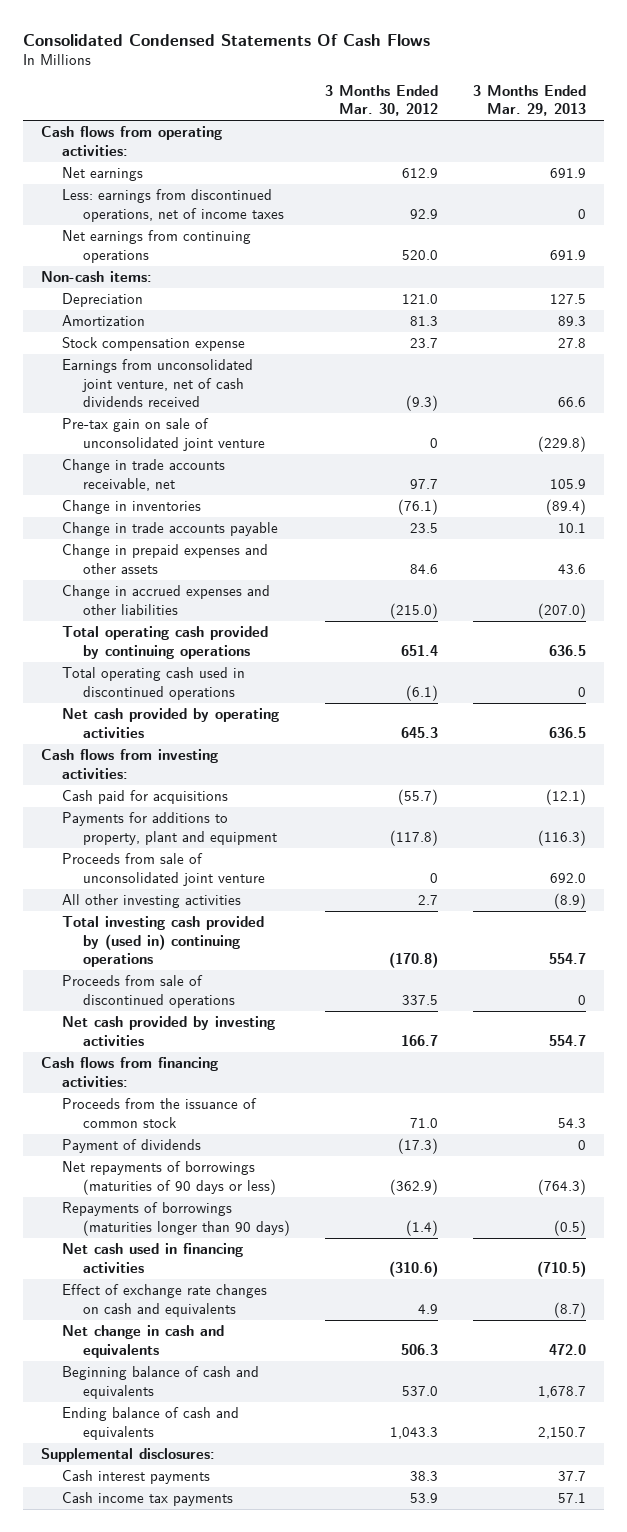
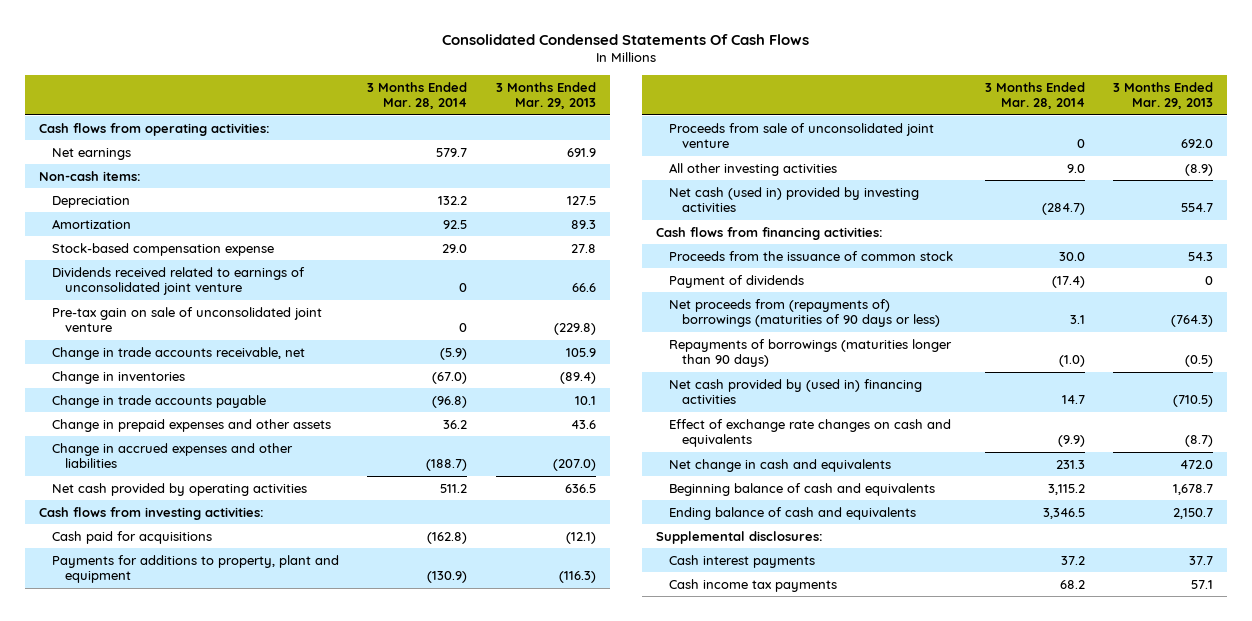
[324,84,438,117] 3 Months Ended Mar. 30, 2012 -> none
none -> [367,81,468,110] 3 Months Ended Mar. 28, 2014
[61,189,284,222] Less: earnings from discontinued operations, net of income taxes -> none
[61,230,251,263] Net earnings from continuing operations -> none
[61,337,245,352] Stock compensation expense -> [51,242,274,256] Stock-based compensation expense
[61,359,253,408] Earnings from unconsolidated joint venture, net of cash dividends received -> [51,266,305,296] Dividends received related to earnings of unconsolidated joint venture
[61,626,268,659] Total operating cash provided by continuing operations -> none
[61,667,245,700] Total operating cash used in discontinued operations -> none
[61,916,264,968] Total investing cash provided by (used in) continuing operations -> none
[61,975,235,1008] Proceeds from sale of discontinued operations -> none
[61,1016,275,1046] Net cash provided by investing activities -> [669,186,920,213] Net cash (used in) provided by investing activities
[61,1161,276,1195] Net repayments of borrowings (maturities of 90 days or less) -> [669,298,940,328] Net proceeds from (repayments of) borrowings (maturities of 90 days or less)
[61,1243,243,1273] Net cash used in financing activities -> [669,378,923,405] Net cash provided by (used in) financing activities

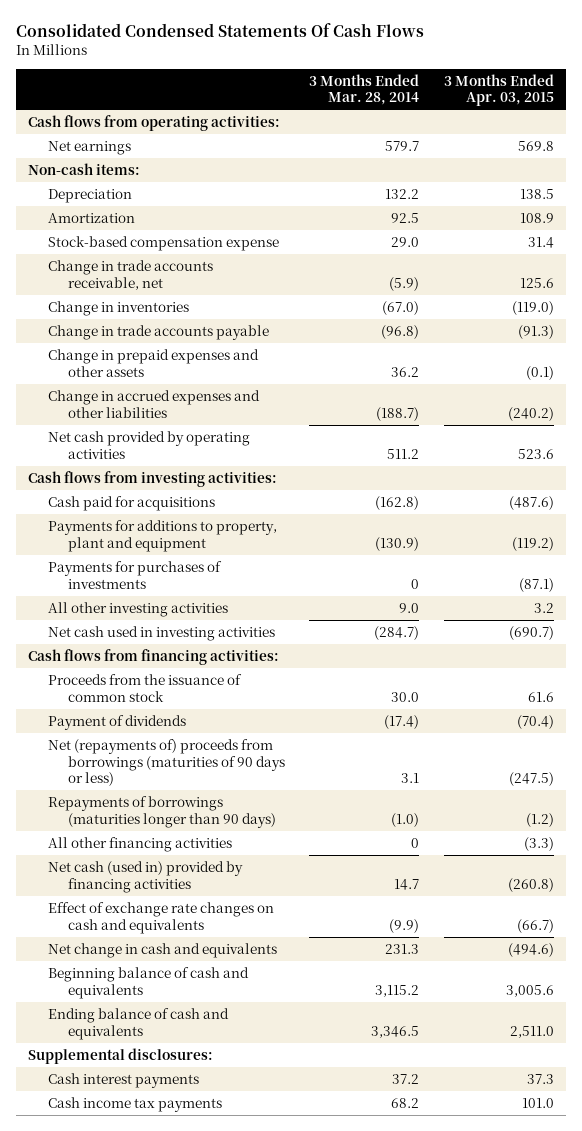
[495,81,596,110] 3 Months Ended Mar. 29, 2013 -> none
none -> [443,73,554,107] 3 Months Ended Apr. 03, 2015
[51,266,305,296] Dividends received related to earnings of unconsolidated joint venture -> none
[51,306,322,333] Pre-tax gain on sale of unconsolidated joint venture -> none
[669,122,935,149] Proceeds from sale of unconsolidated joint venture -> none
none -> [48,561,223,589] Payments for purchases of investments
[669,186,920,213] Net cash (used in) provided by investing activities -> [48,626,276,642] Net cash used in investing activities
[669,298,940,328] Net proceeds from (repayments of) borrowings (maturities of 90 days or less) -> [48,739,285,787] Net (repayments of) proceeds from borrowings (maturities of 90 days or less)
none -> [48,837,233,853] All other financing activities
[669,378,923,405] Net cash provided by (used in) financing activities -> [48,861,244,893] Net cash (used in) provided by financing activities

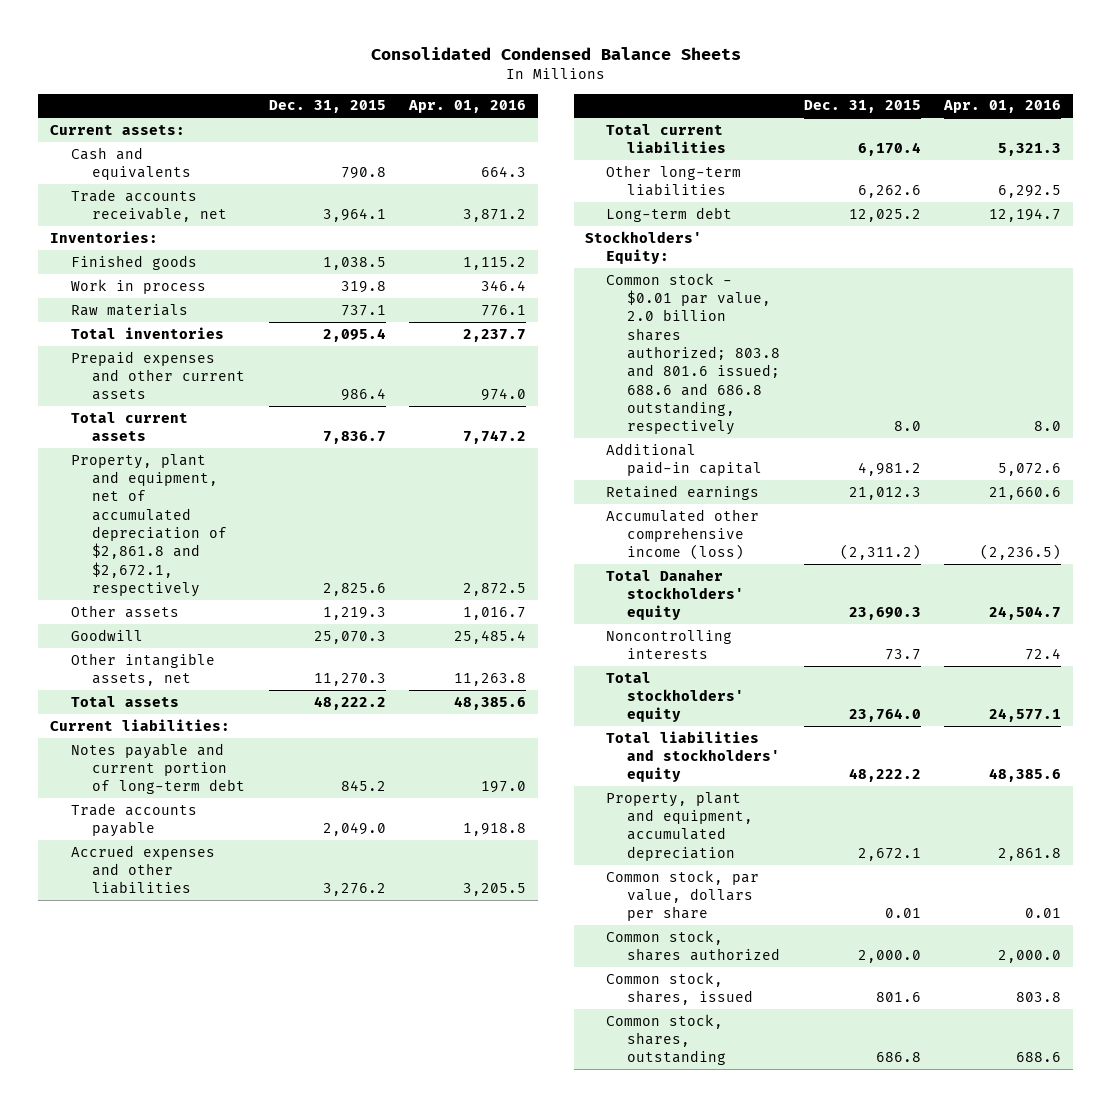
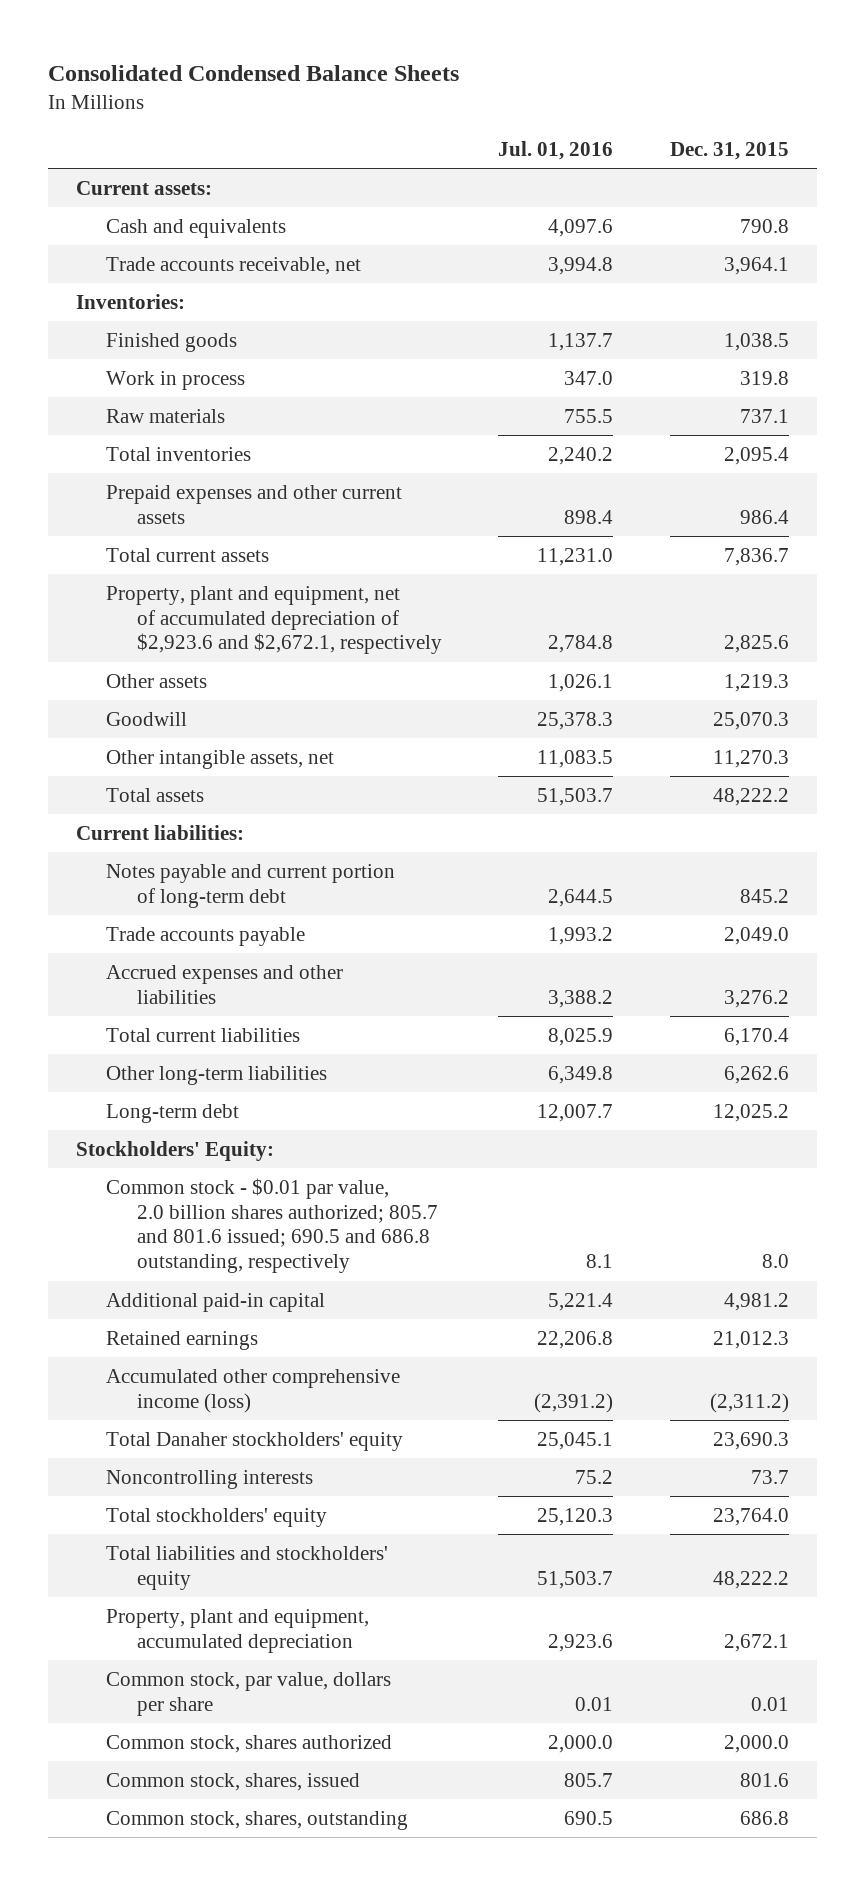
[408,100,527,114] Apr. 01, 2016 -> none
none -> [498,140,614,160] Jul. 01, 2016
[71,453,227,597] Property, plant and equipment, net of accumulated depreciation of $2,861.8 and $2,672.1, respectively -> [106,586,442,655] Property, plant and equipment, net of accumulated depreciation of $2,923.6 and $2,672.1, respectively
[606,272,781,436] Common stock - $0.01 par value, 2.0 billion shares authorized; 803.8 and 801.6 issued; 688.6 and 686.8 outstanding, respectively -> [106,1178,438,1274] Common stock - $0.01 par value, 2.0 billion shares authorized; 805.7 and 801.6 issued; 690.5 and 686.8 outstanding, respectively

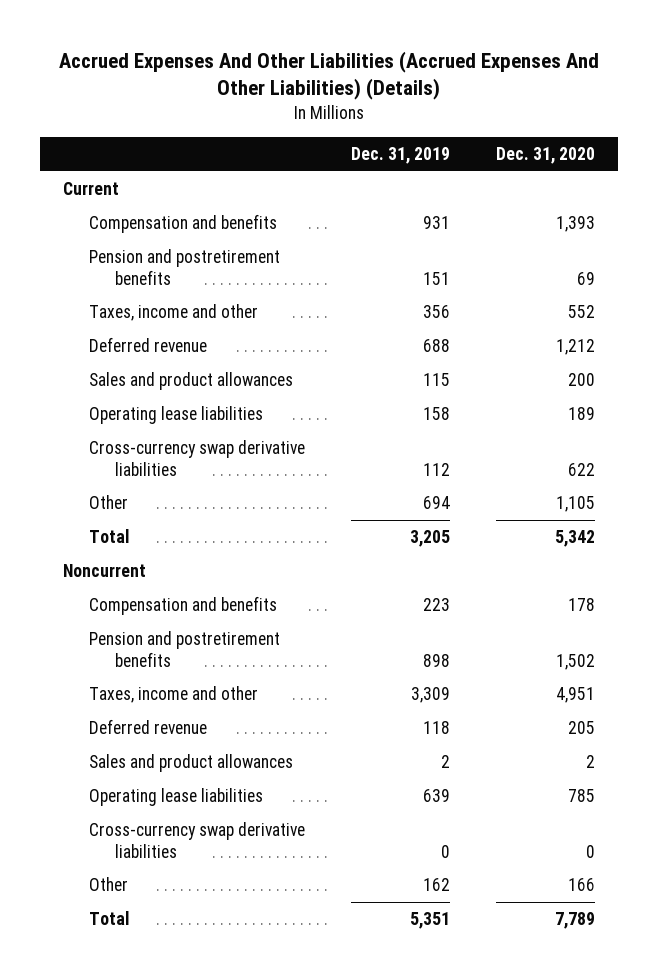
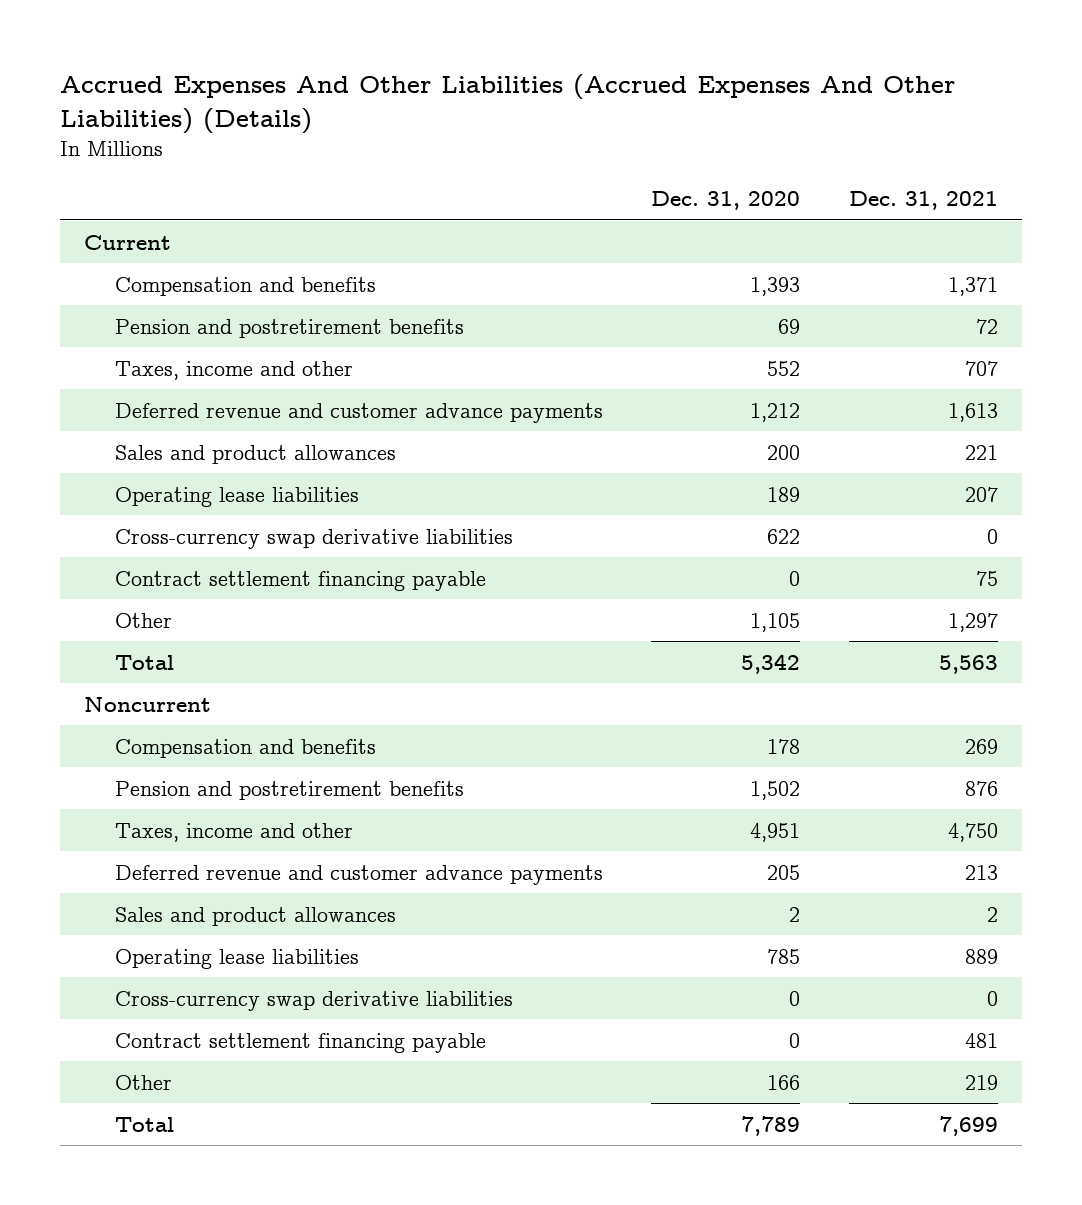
[351,146,451,164] Dec. 31, 2019 -> none
none -> [848,190,998,210] Dec. 31, 2021
[89,337,208,353] Deferred revenue -> [115,402,604,423] Deferred revenue and customer advance payments
none -> [115,570,487,591] Contract settlement financing payable
[89,719,208,735] Deferred revenue -> [115,864,604,885] Deferred revenue and customer advance payments
none -> [115,1032,487,1053] Contract settlement financing payable

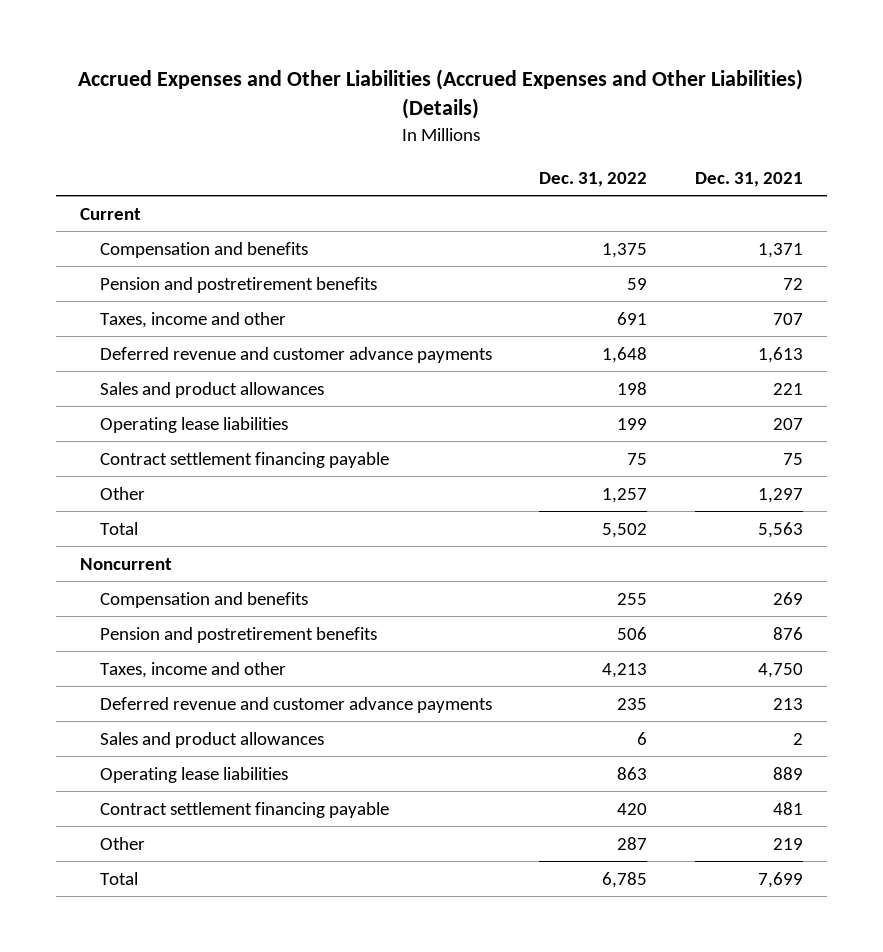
[59,74,955,134] Accrued Expenses And Other Liabilities (Accrued Expenses And Other Liabilities) (Details) -> [78,68,804,120] Accrued Expenses and Other Liabilities (Accrued Expenses and Other Liabilities) (Details)
[651,190,801,210] Dec. 31, 2020 -> none
none -> [539,172,648,188] Dec. 31, 2022
[115,528,514,549] Cross-currency swap derivative liabilities -> none
[115,990,514,1011] Cross-currency swap derivative liabilities -> none

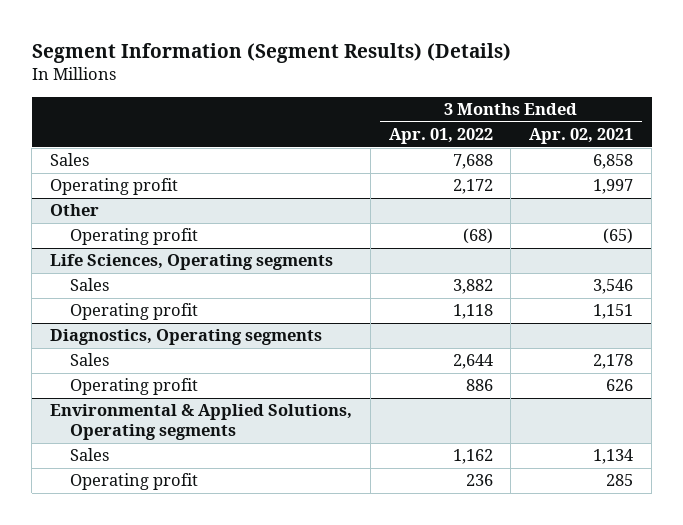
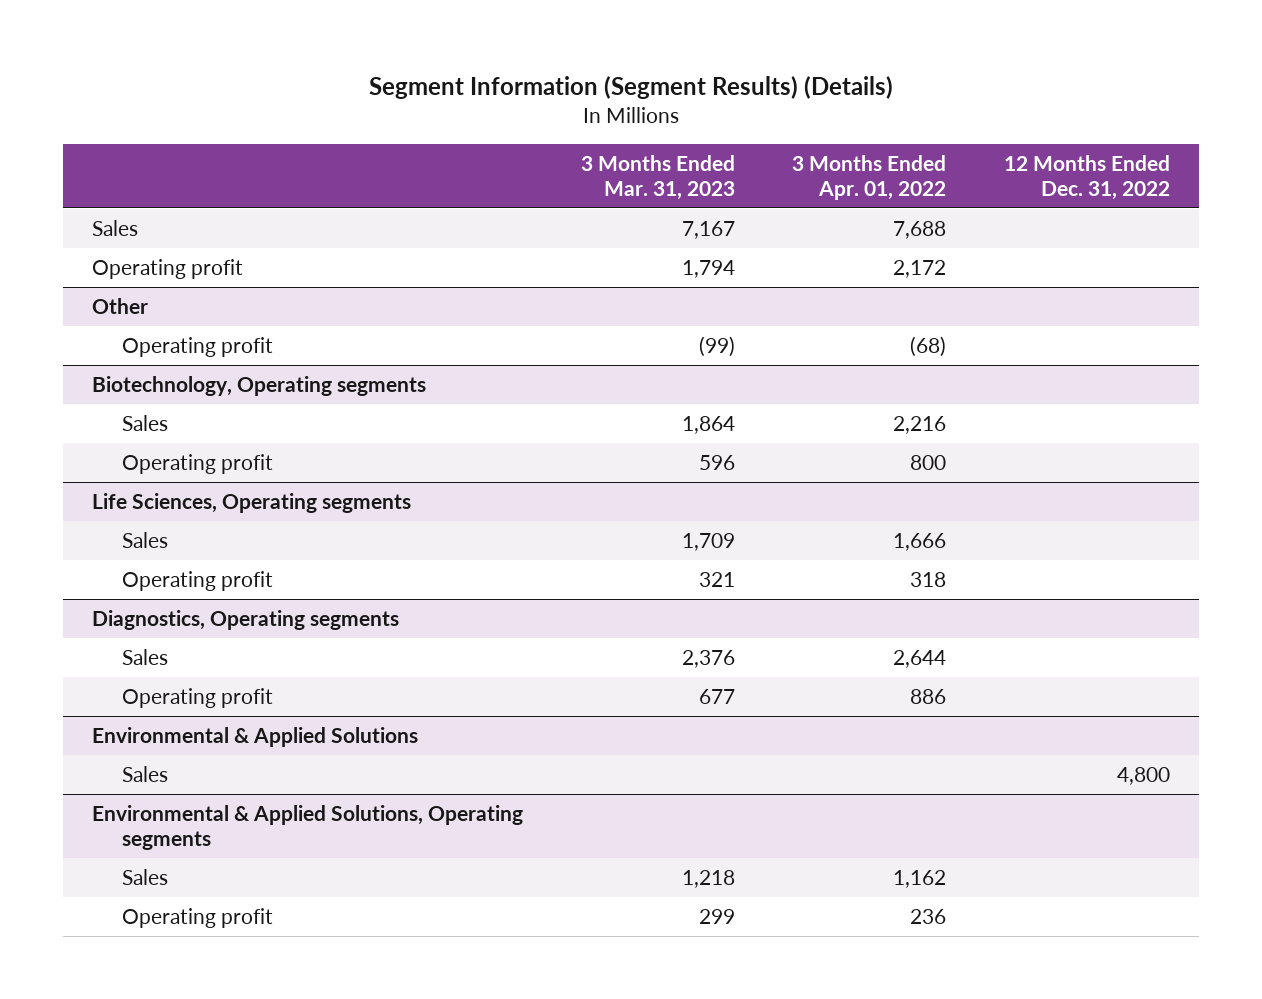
[529,128,634,145] Apr. 02, 2021 -> none
none -> [580,154,735,201] 3 Months Ended Mar. 31, 2023
none -> [1003,154,1170,201] 12 Months Ended Dec. 31, 2022
none -> [91,375,426,396] Biotechnology, Operating segments
none -> [121,414,168,431] Sales
none -> [121,453,273,474] Operating profit
[452,279,493,295] 3,882 -> [893,532,947,551] 1,666
[452,304,493,320] 1,118 -> [910,571,947,587] 318
none -> [91,726,418,747] Environmental & Applied Solutions
none -> [121,765,168,782] Sales

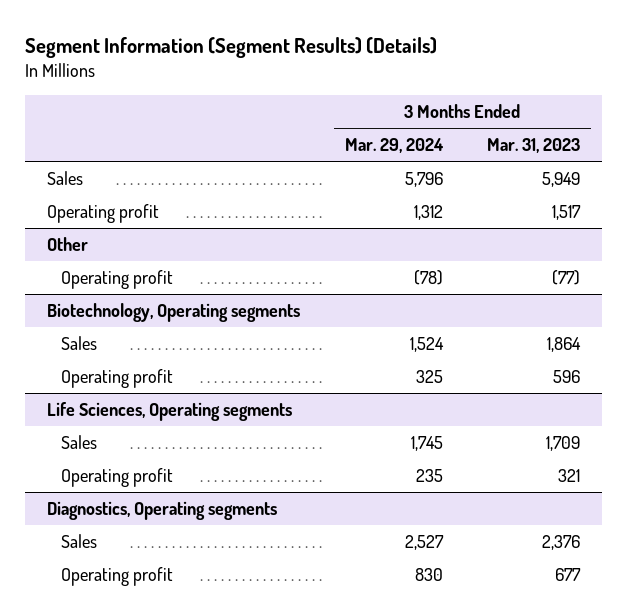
[792,154,947,201] 3 Months Ended Apr. 01, 2022 -> none
[1003,154,1170,201] 12 Months Ended Dec. 31, 2022 -> none
none -> [344,138,444,154] Mar. 29, 2024
[681,220,735,239] 7,167 -> [541,172,580,188] 5,949
[681,259,735,278] 1,794 -> [551,205,581,221] 1,517
[698,335,735,357] (99) -> [551,270,580,286] (77)
[91,726,418,747] Environmental & Applied Solutions -> none
[121,765,168,782] Sales -> none
[91,804,523,851] Environmental & Applied Solutions, Operating segments -> none
[121,868,168,885] Sales -> none
[121,907,273,928] Operating profit -> none

